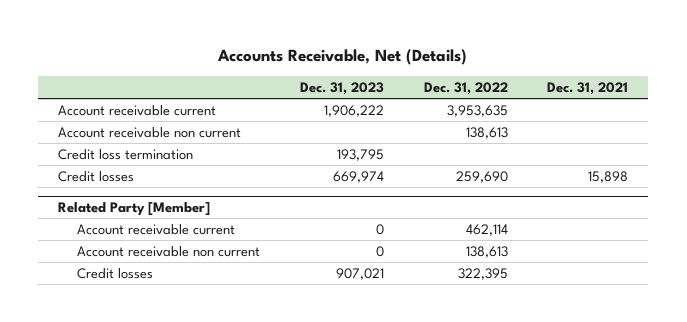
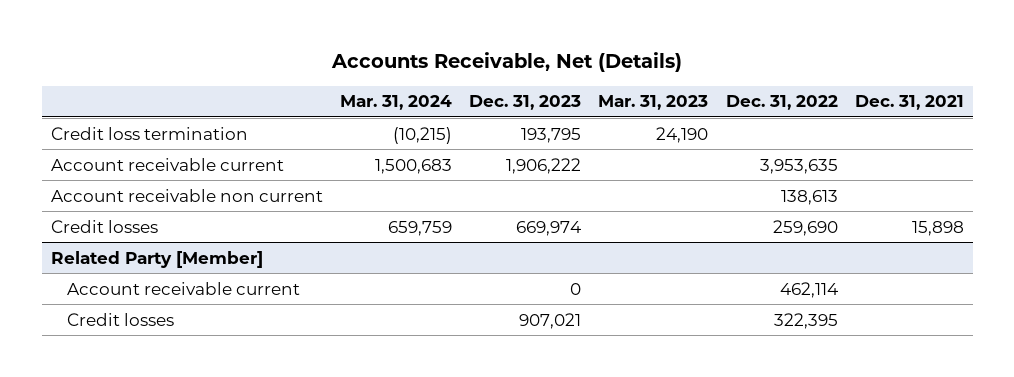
none -> [339,95,452,111] Mar. 31, 2024
none -> [598,95,709,111] Mar. 31, 2023
[58,149,194,161] Credit loss termination -> [50,126,248,140] Credit loss termination
[77,246,261,258] Account receivable non current -> none

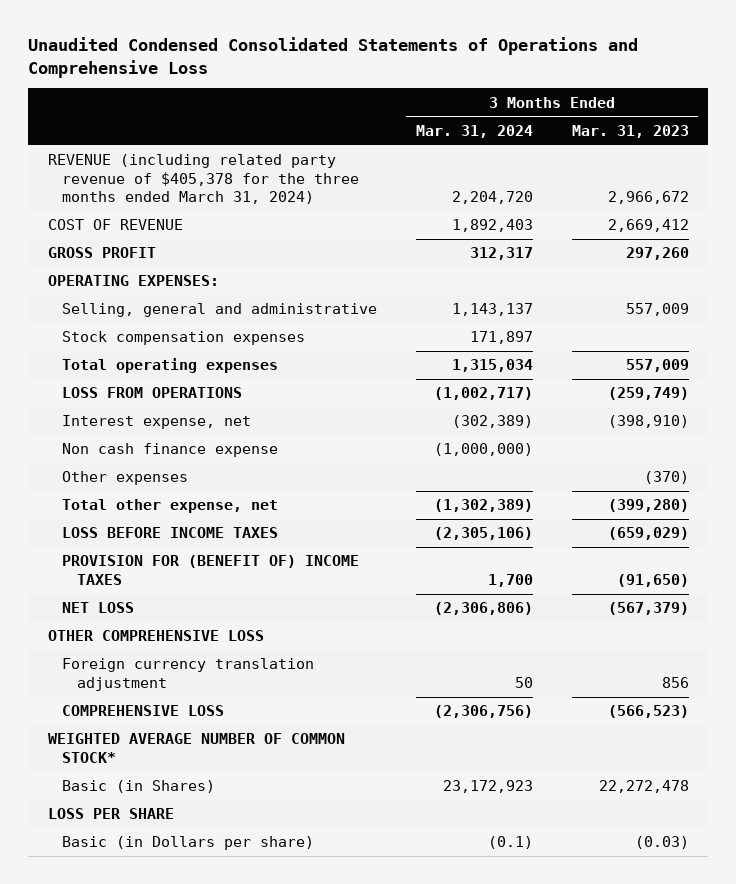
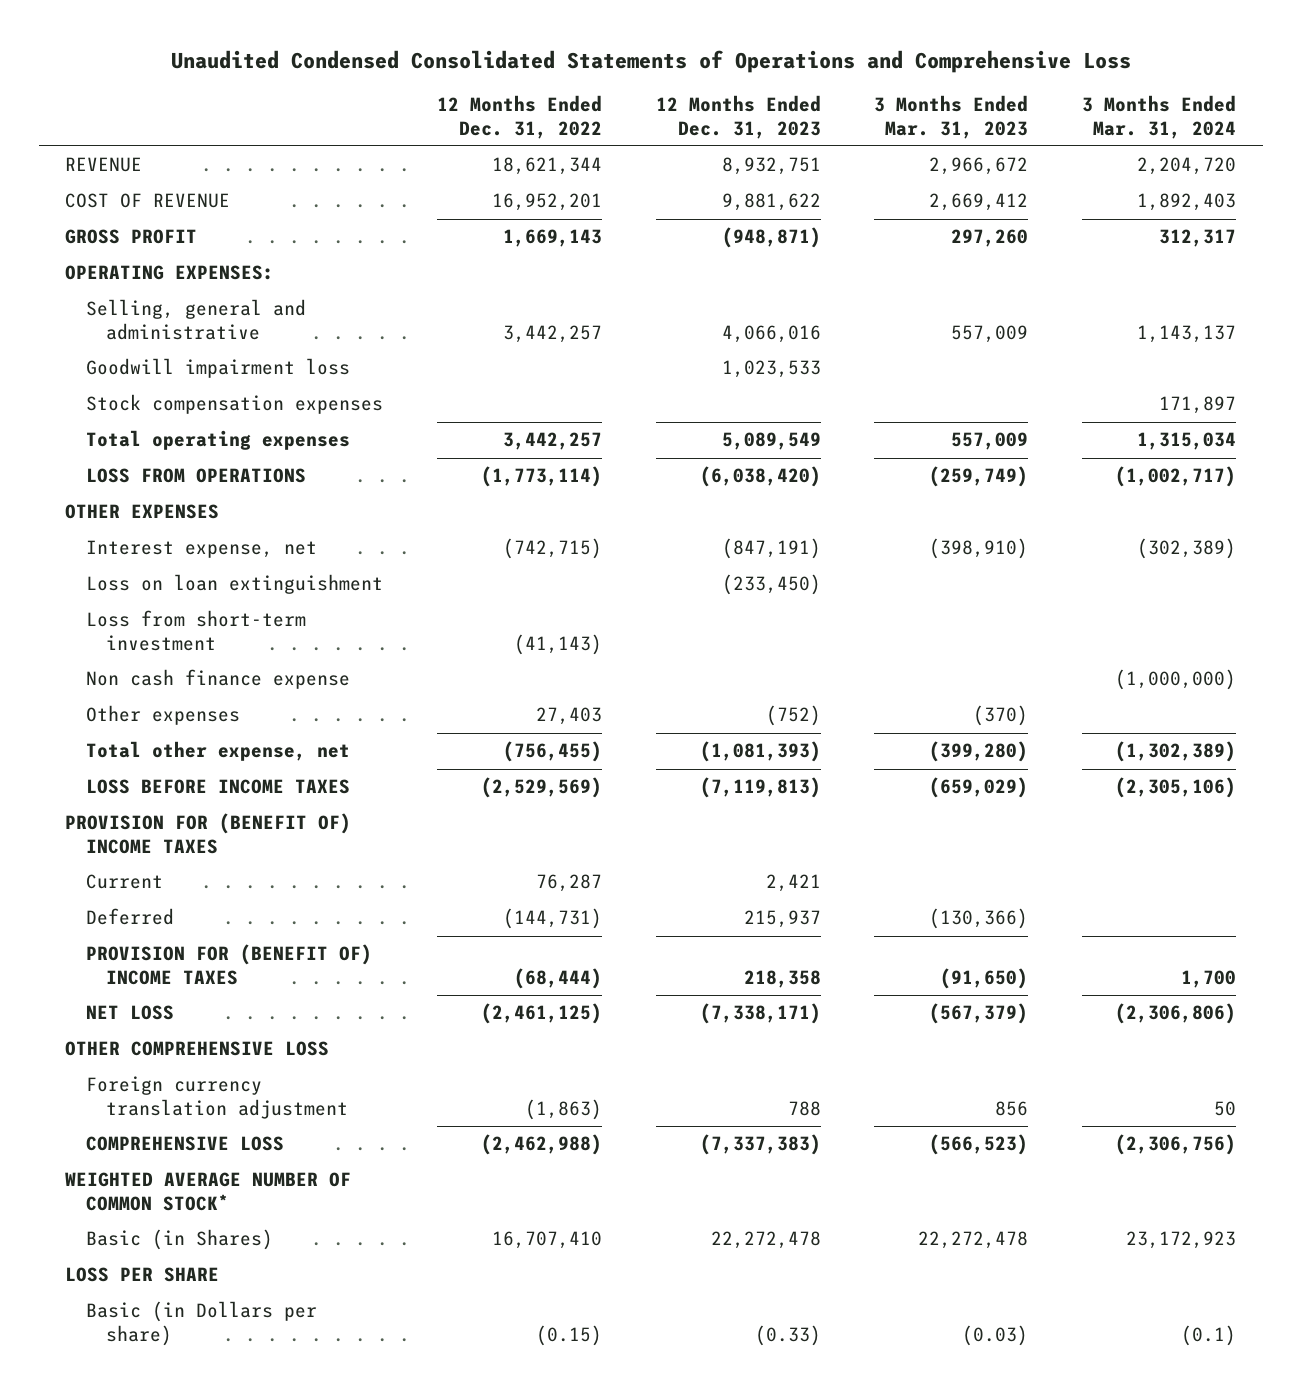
none -> [436,95,602,139] 12 Months Ended Dec. 31, 2022
none -> [655,95,821,139] 12 Months Ended Dec. 31, 2023
[47,154,360,205] REVENUE (including related party revenue of $405,378 for the three months ended March 31, 2024) -> [65,157,143,173] REVENUE
none -> [85,358,350,379] Goodwill impairment loss
none -> [65,504,220,520] OTHER EXPENSES
none -> [85,574,383,595] Loss on loan extinguishment
none -> [85,610,306,651] Loss from short-term investment
none -> [65,813,352,854] PROVISION FOR (BENEFIT OF) INCOME TAXES
none -> [85,874,163,890] Current
none -> [85,908,174,926] Deferred

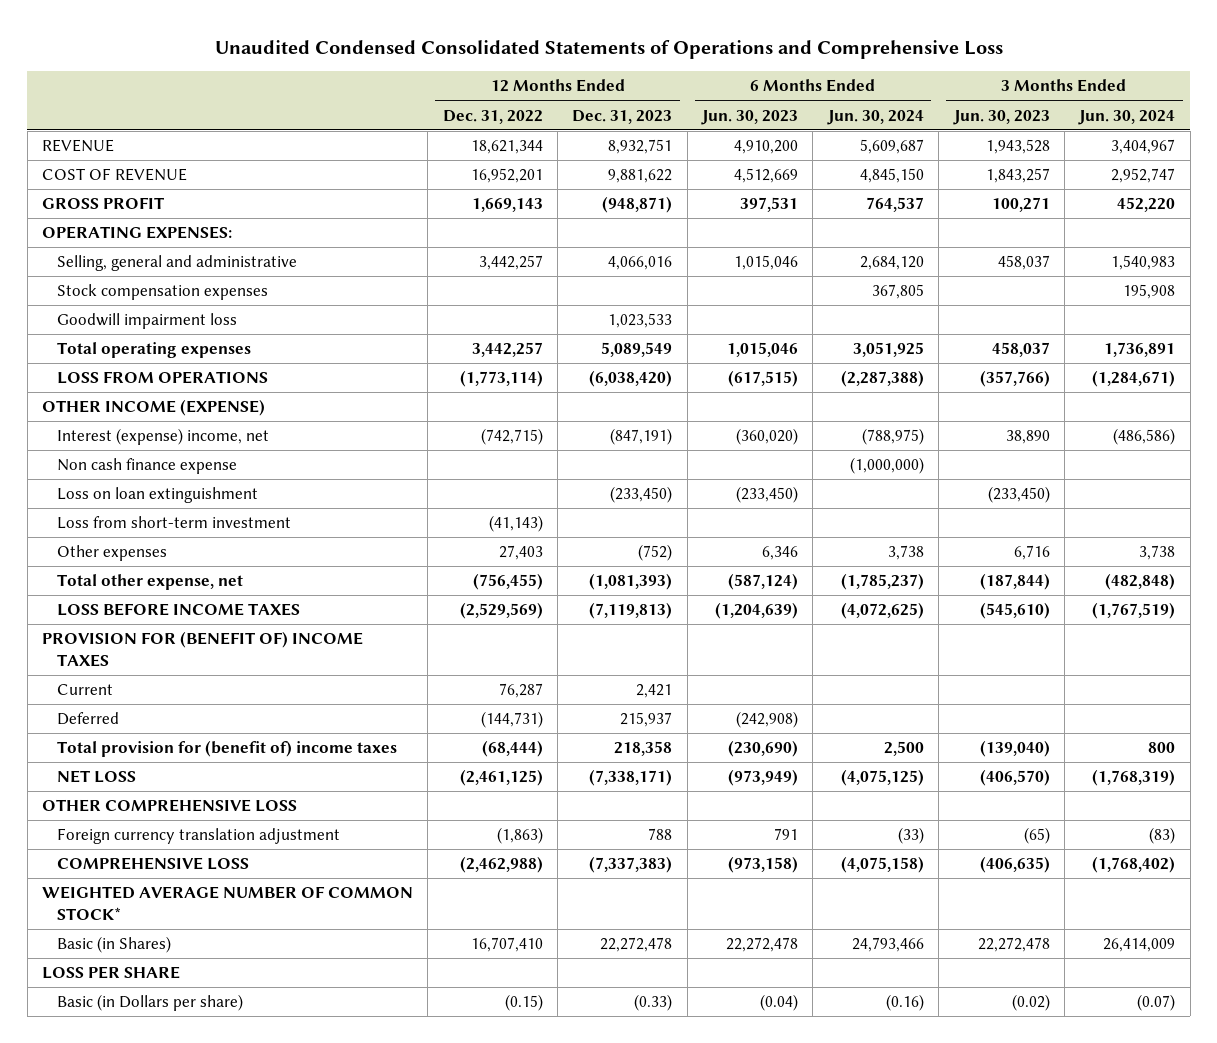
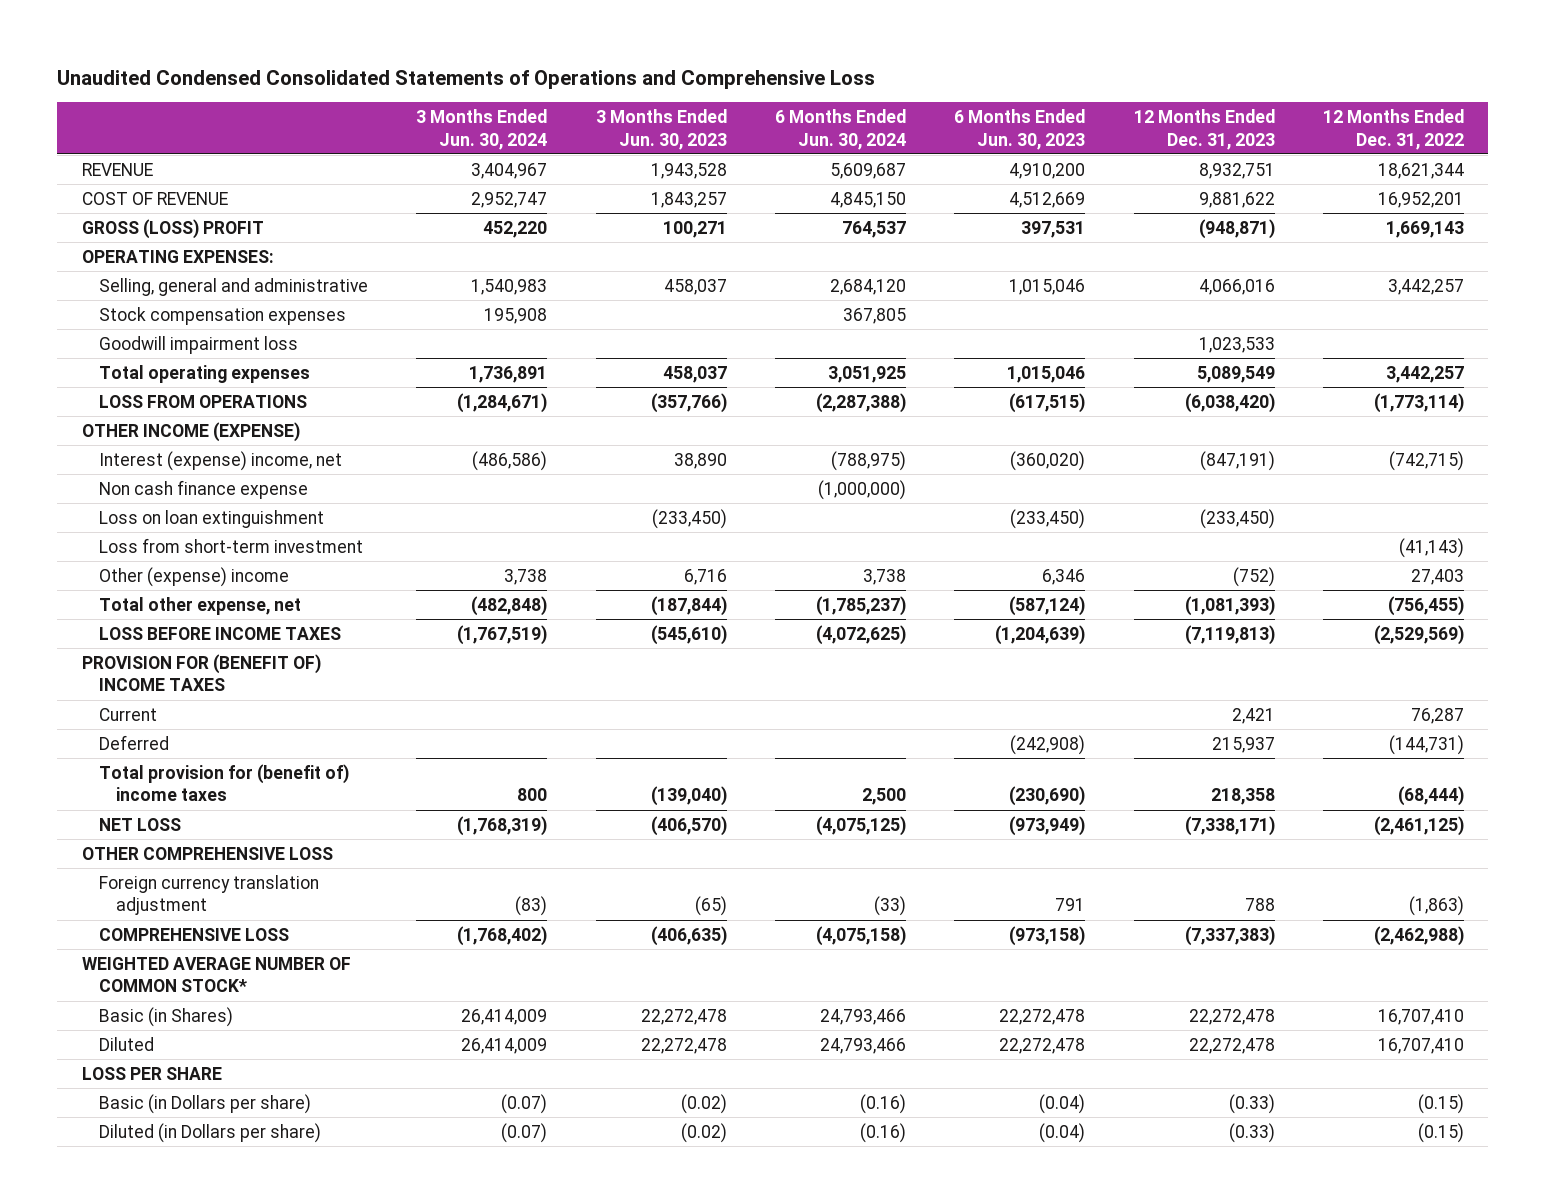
[41,197,164,210] GROSS PROFIT -> [81,218,264,239] GROSS (LOSS) PROFIT
[57,545,168,562] Other expenses -> [98,566,289,587] Other (expense) income
none -> [98,1036,154,1051] Diluted
none -> [98,1122,321,1143] Diluted (in Dollars per share)

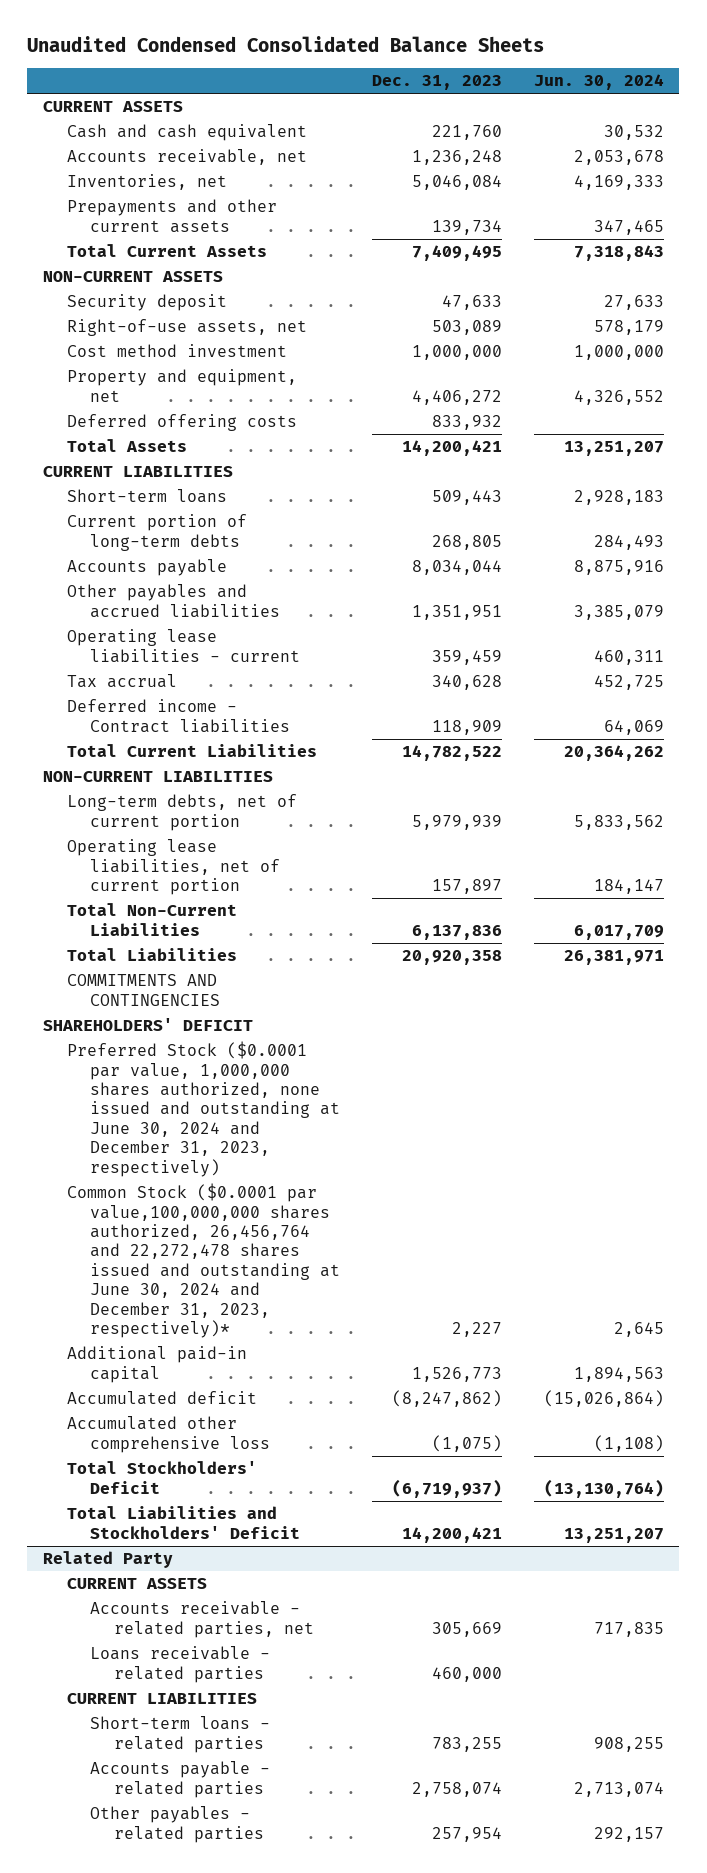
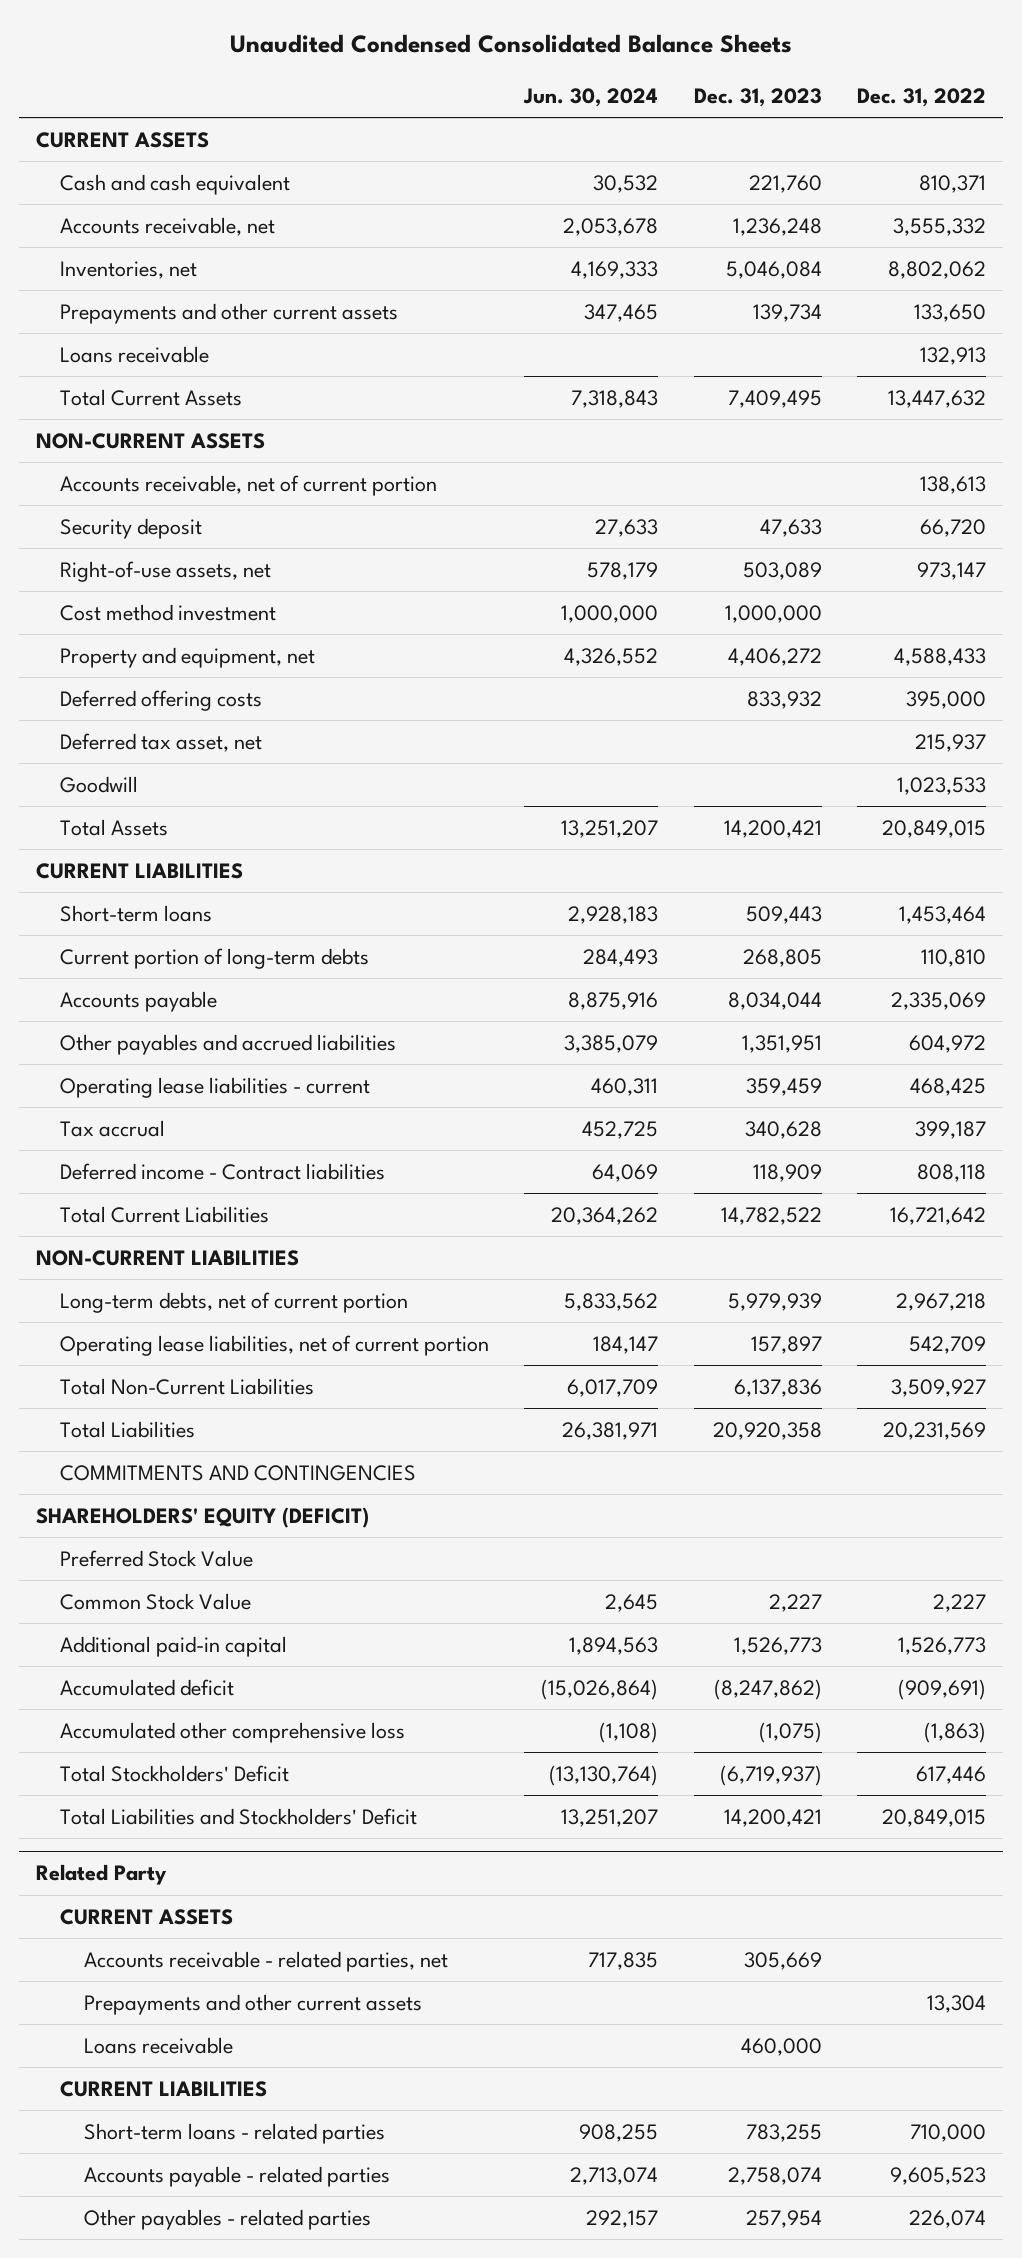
none -> [856,87,986,107] Dec. 31, 2022
none -> [60,345,210,363] Loans receivable
none -> [60,474,438,496] Accounts receivable, net of current portion
none -> [60,732,263,752] Deferred tax asset, net
none -> [60,775,139,793] Goodwill
[43,1018,254,1032] SHAREHOLDERS' DEFICIT -> [36,1506,370,1528] SHAREHOLDERS' EQUITY (DEFICIT)
[66,1041,341,1177] Preferred Stock ($0.0001 par value, 1,000,000 shares authorized, none issued and outstanding at June 30, 2024 and December 31, 2023, respectively) -> [60,1549,254,1567] Preferred Stock Value
[66,1183,341,1338] Common Stock ($0.0001 par value,100,000,000 shares authorized, 26,456,764 and 22,272,478 shares issued and outstanding at June 30, 2024 and December 31, 2023, respectively)* -> [60,1592,252,1610] Common Stock Value
none -> [84,1993,423,2015] Prepayments and other current assets
[90,1646,271,1683] Loans receivable - related parties -> [84,2036,234,2054] Loans receivable

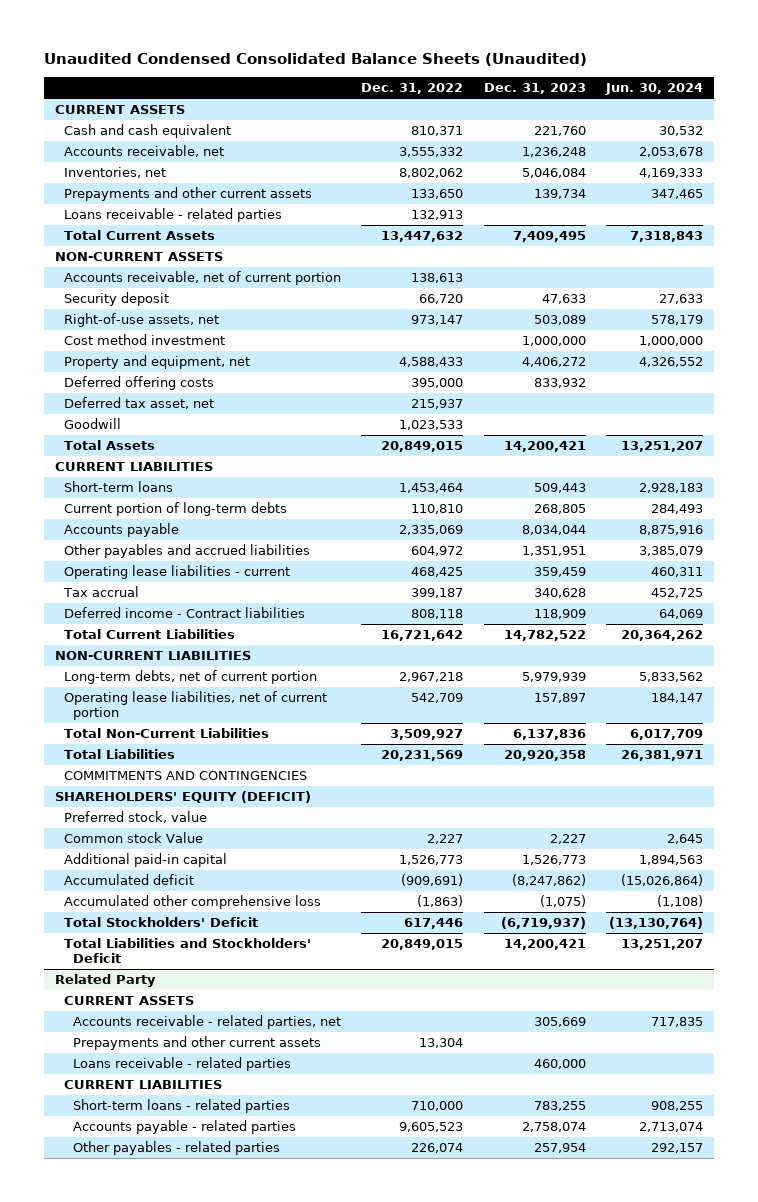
[229,34,792,54] Unaudited Condensed Consolidated Balance Sheets -> [44,53,588,67] Unaudited Condensed Consolidated Balance Sheets (Unaudited)
[60,345,210,363] Loans receivable -> [63,208,282,223] Loans receivable - related parties
[60,1549,254,1567] Preferred Stock Value -> [63,811,207,824] Preferred stock, value
[60,1592,252,1610] Common Stock Value -> [63,832,203,844] Common stock Value
[84,2036,234,2054] Loans receivable -> [72,1057,291,1072] Loans receivable - related parties

